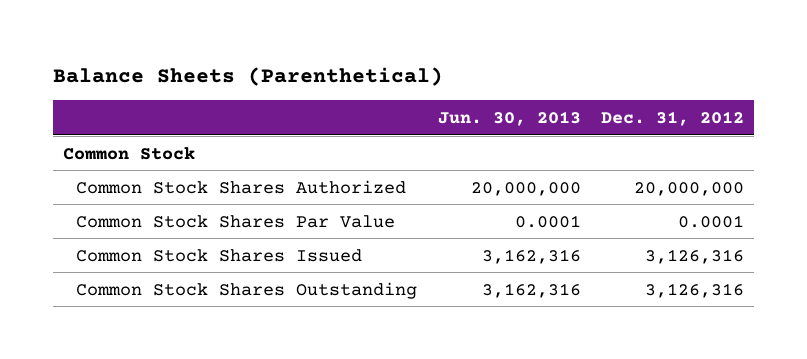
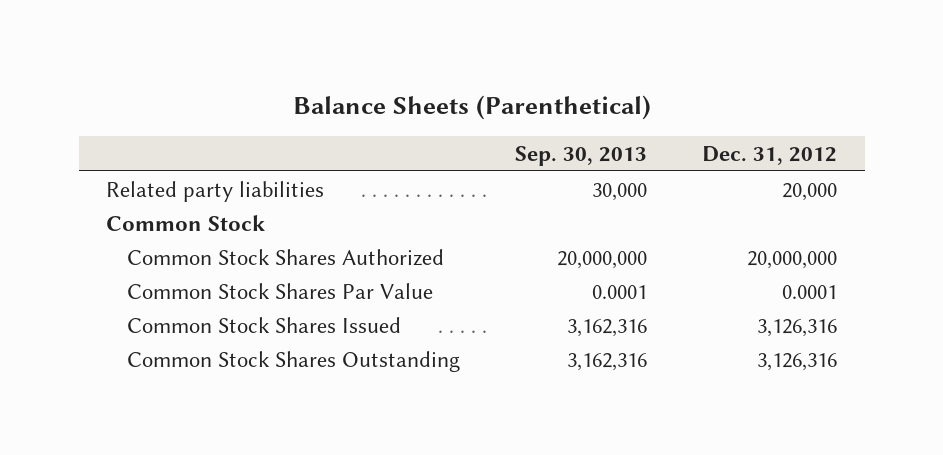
[437,110,581,126] Jun. 30, 2013 -> none
none -> [514,145,647,166] Sep. 30, 2013
none -> [106,180,325,202] Related party liabilities

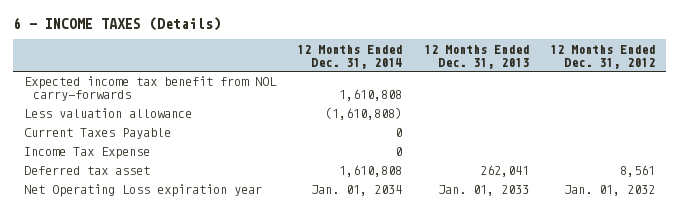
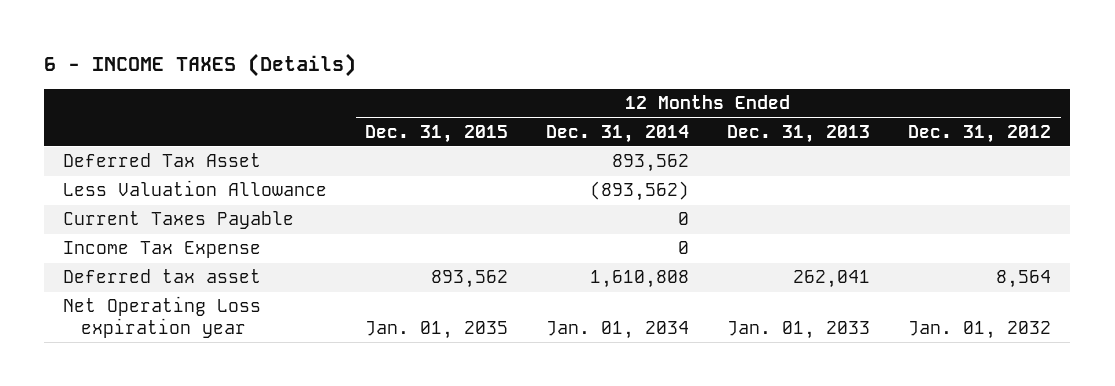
none -> [365,124,509,143] Dec. 31, 2015
[23,76,277,102] Expected income tax benefit from NOL carry-forwards -> none
none -> [63,153,262,168] Deferred Tax Asset
[23,108,192,119] Less valuation allowance -> [63,180,328,197] Less Valuation Allowance
[325,107,403,121] (1,610,808) -> [590,181,690,202] (893,562)
[620,165,656,178] 8,561 -> [996,270,1052,289] 8,564

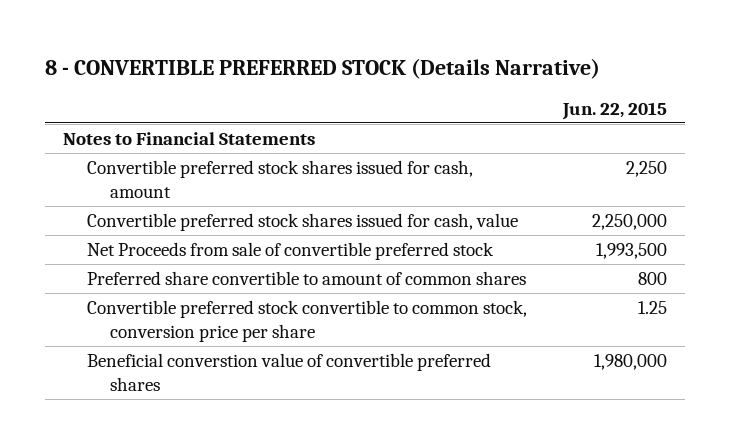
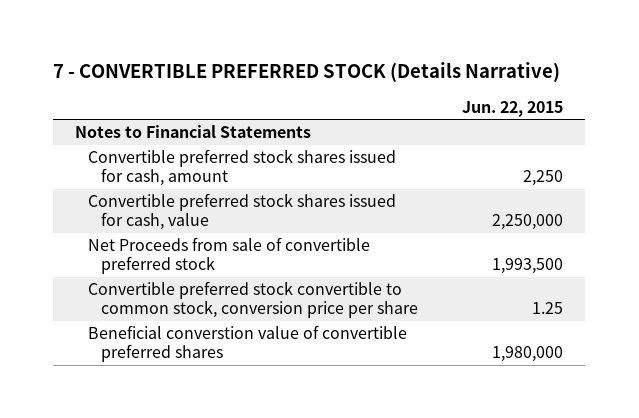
[45,57,601,79] 8 - CONVERTIBLE PREFERRED STOCK (Details Narrative) -> [53,62,561,83] 7 - CONVERTIBLE PREFERRED STOCK (Details Narrative)
[86,271,526,286] Preferred share convertible to amount of common shares -> none

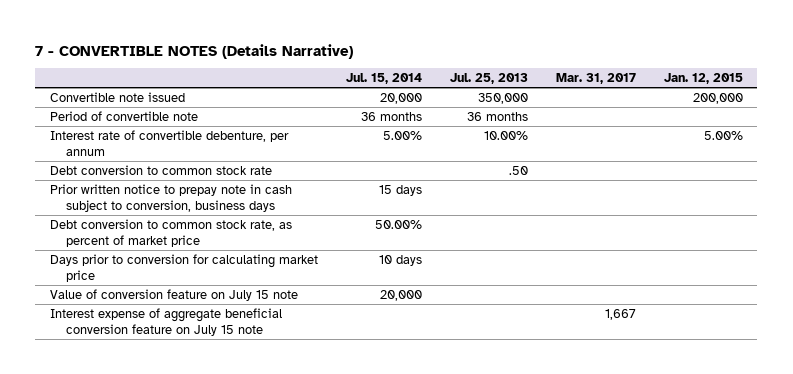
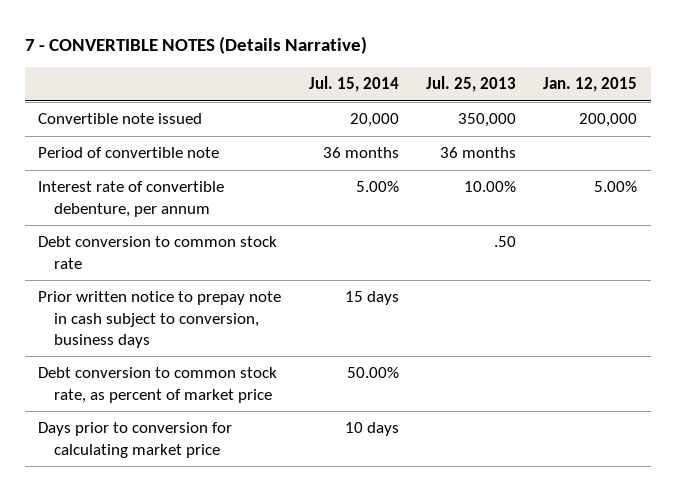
[556,73,637,85] Mar. 31, 2017 -> none
[49,288,298,301] Value of conversion feature on July 15 note -> none
[49,307,282,336] Interest expense of aggregate beneficial conversion feature on July 15 note -> none

